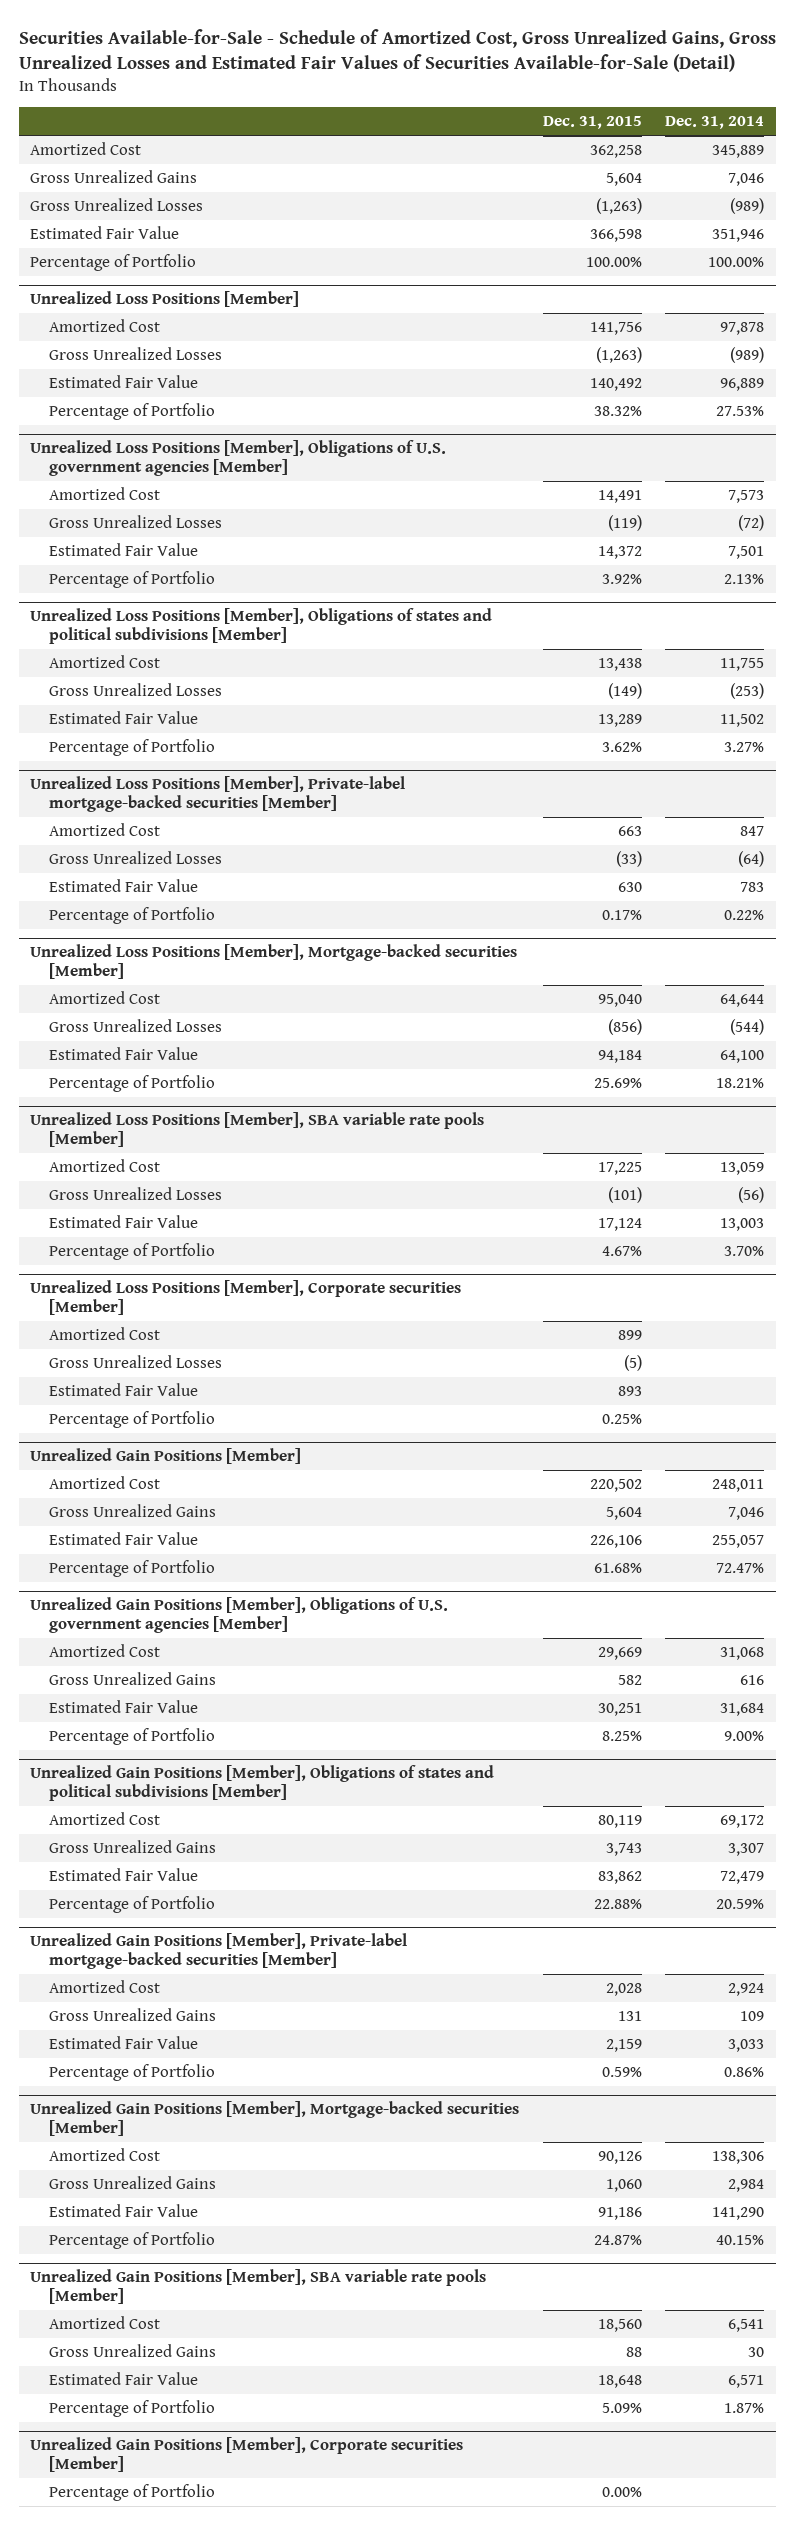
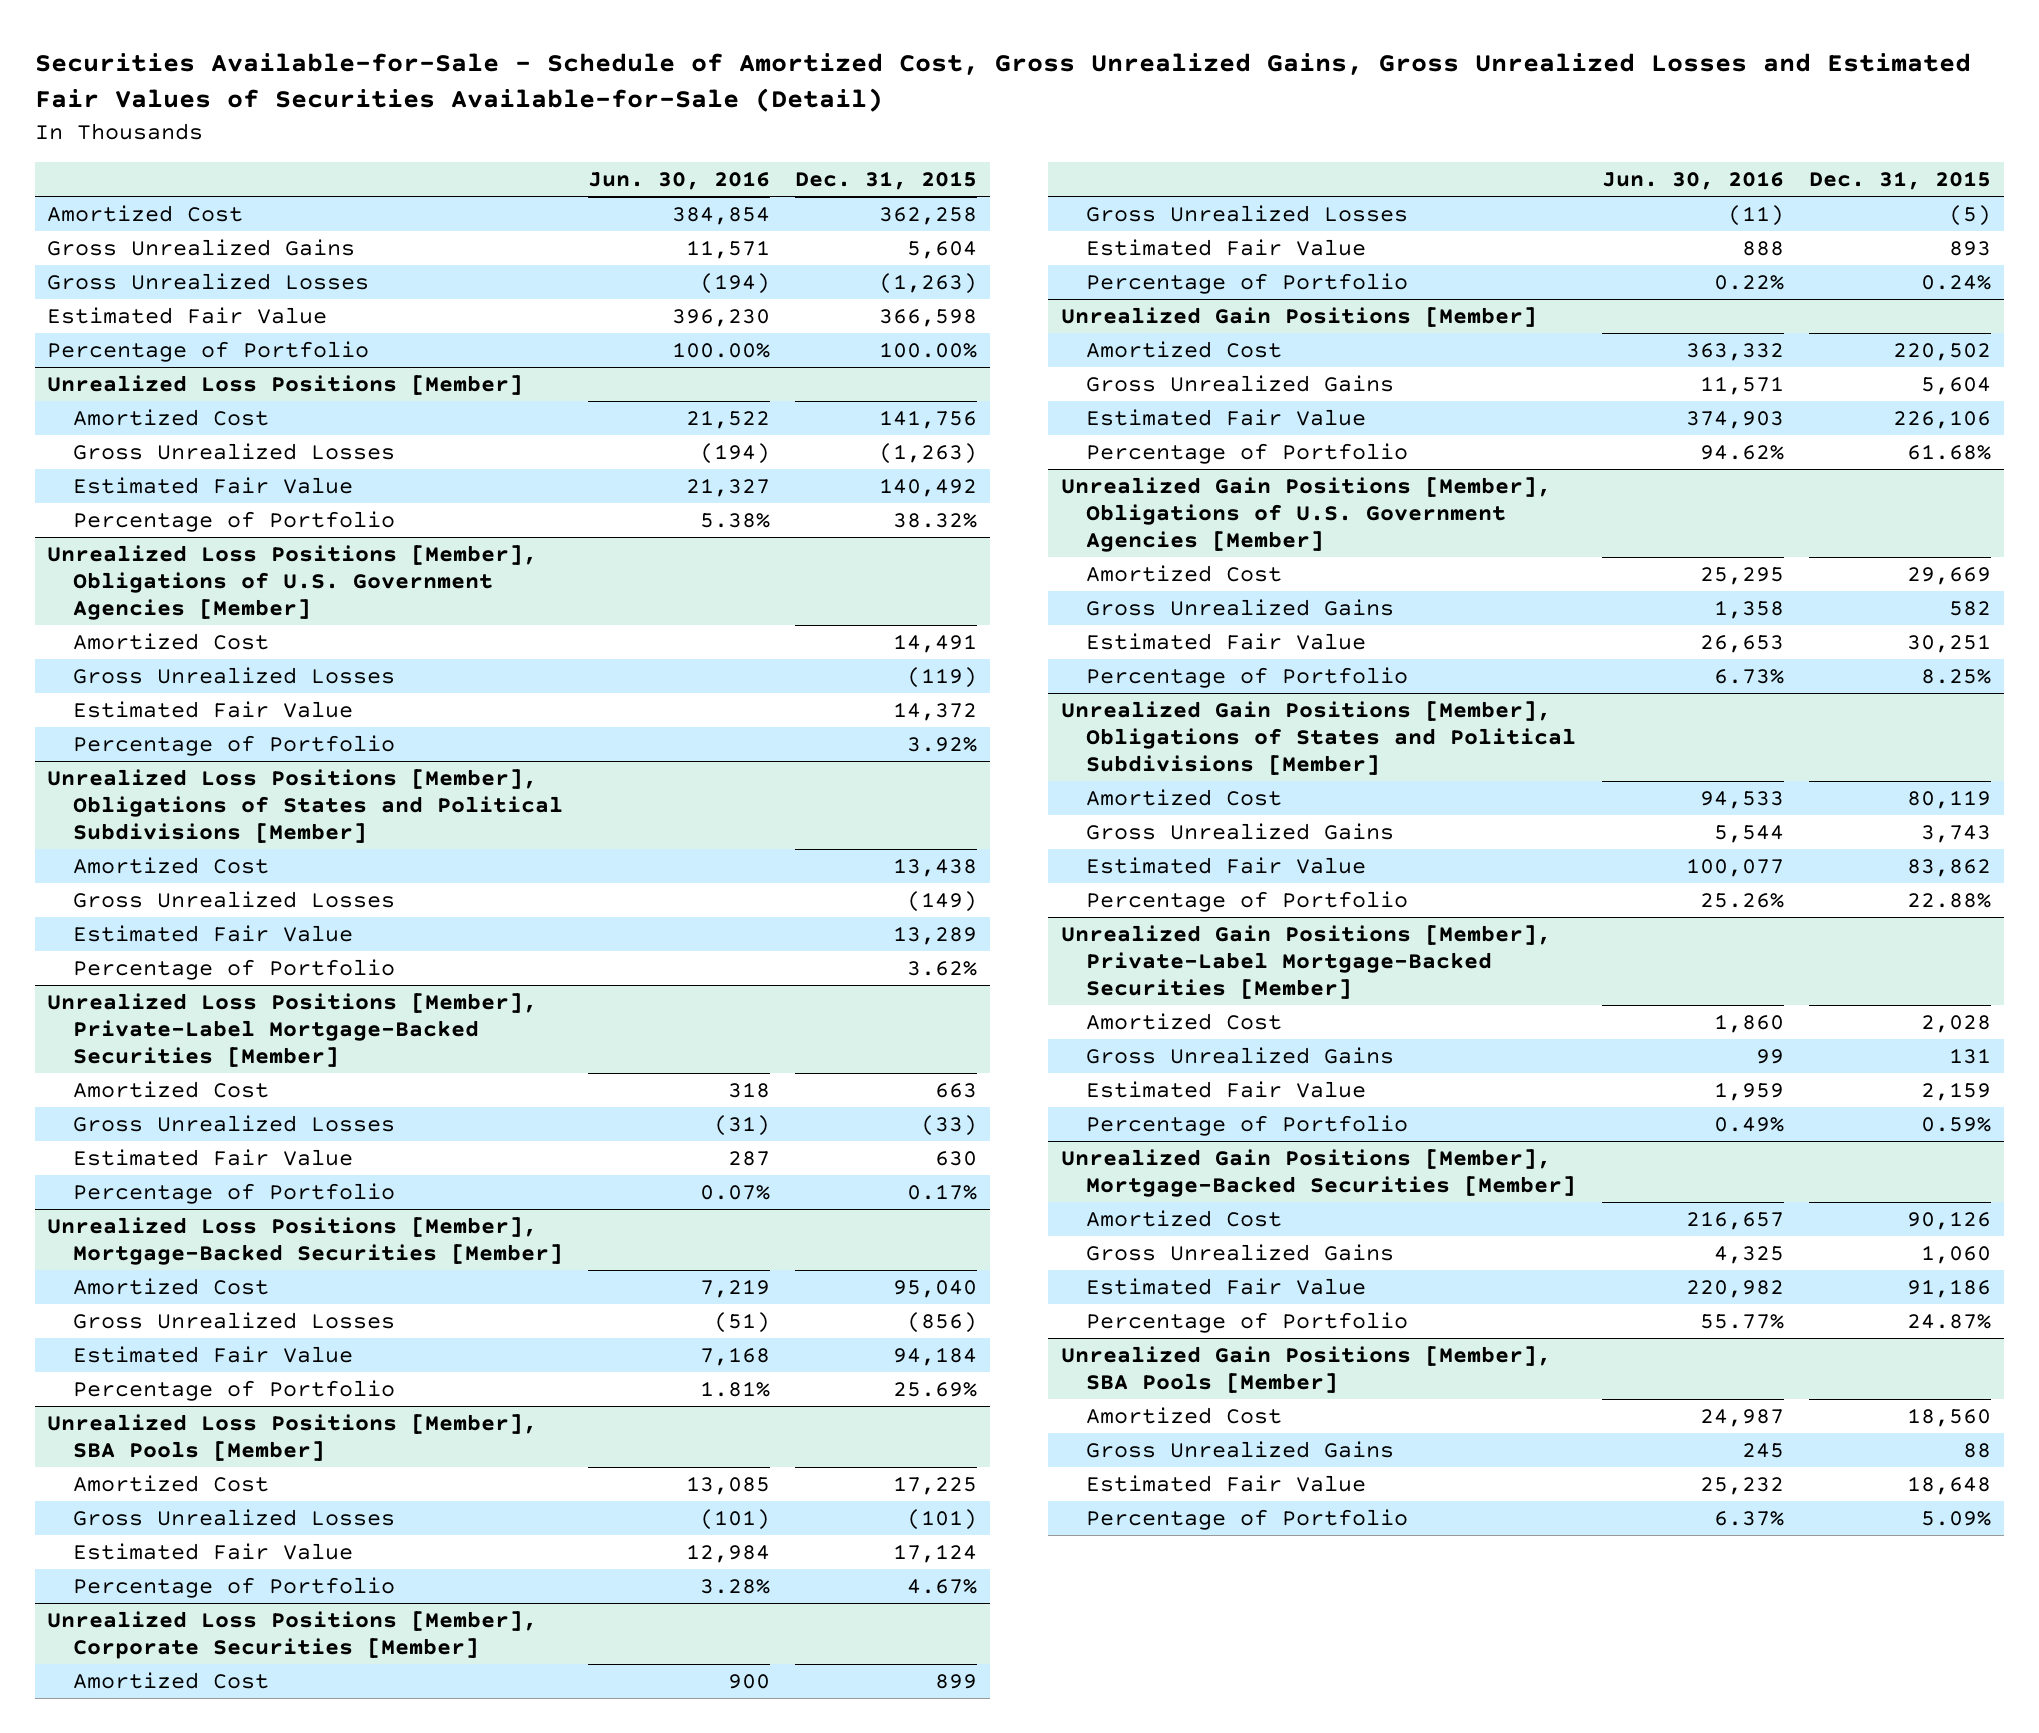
[665,116,765,130] Dec. 31, 2014 -> none
none -> [588,170,771,190] Jun. 30, 2016
[30,440,447,477] Unrealized Loss Positions [Member], Obligations of U.S. government agencies [Member] -> [47,544,538,621] Unrealized Loss Positions [Member], Obligations of U.S. Government Agencies [Member]
[30,608,493,645] Unrealized Loss Positions [Member], Obligations of states and political subdivisions [Member] -> [47,768,563,844] Unrealized Loss Positions [Member], Obligations of States and Political Subdivisions [Member]
[30,776,406,813] Unrealized Loss Positions [Member], Private-label mortgage-backed securities [Member] -> [47,992,538,1068] Unrealized Loss Positions [Member], Private-Label Mortgage-Backed Securities [Member]
[30,944,518,980] Unrealized Loss Positions [Member], Mortgage-backed securities [Member] -> [47,1216,563,1266] Unrealized Loss Positions [Member], Mortgage-Backed Securities [Member]
[30,1112,485,1148] Unrealized Loss Positions [Member], SBA variable rate pools [Member] -> [47,1413,538,1462] Unrealized Loss Positions [Member], SBA Pools [Member]
[30,1280,462,1316] Unrealized Loss Positions [Member], Corporate securities [Member] -> [47,1610,538,1660] Unrealized Loss Positions [Member], Corporate Securities [Member]
[601,1413,642,1424] 0.25% -> [1921,274,1992,290] 0.24%
[30,1597,449,1634] Unrealized Gain Positions [Member], Obligations of U.S. government agencies [Member] -> [1061,476,1552,553] Unrealized Gain Positions [Member], Obligations of U.S. Government Agencies [Member]
[30,1765,495,1802] Unrealized Gain Positions [Member], Obligations of states and political subdivisions [Member] -> [1061,700,1577,776] Unrealized Gain Positions [Member], Obligations of States and Political Subdivisions [Member]
[30,1933,408,1970] Unrealized Gain Positions [Member], Private-label mortgage-backed securities [Member] -> [1061,924,1552,1000] Unrealized Gain Positions [Member], Private-Label Mortgage-Backed Securities [Member]
[30,2101,520,2137] Unrealized Gain Positions [Member], Mortgage-backed securities [Member] -> [1061,1148,1577,1198] Unrealized Gain Positions [Member], Mortgage-Backed Securities [Member]
[30,2269,487,2305] Unrealized Gain Positions [Member], SBA variable rate pools [Member] -> [1061,1345,1552,1394] Unrealized Gain Positions [Member], SBA Pools [Member]
[30,2437,464,2473] Unrealized Gain Positions [Member], Corporate securities [Member] -> none
[49,2483,216,2501] Percentage of Portfolio -> none

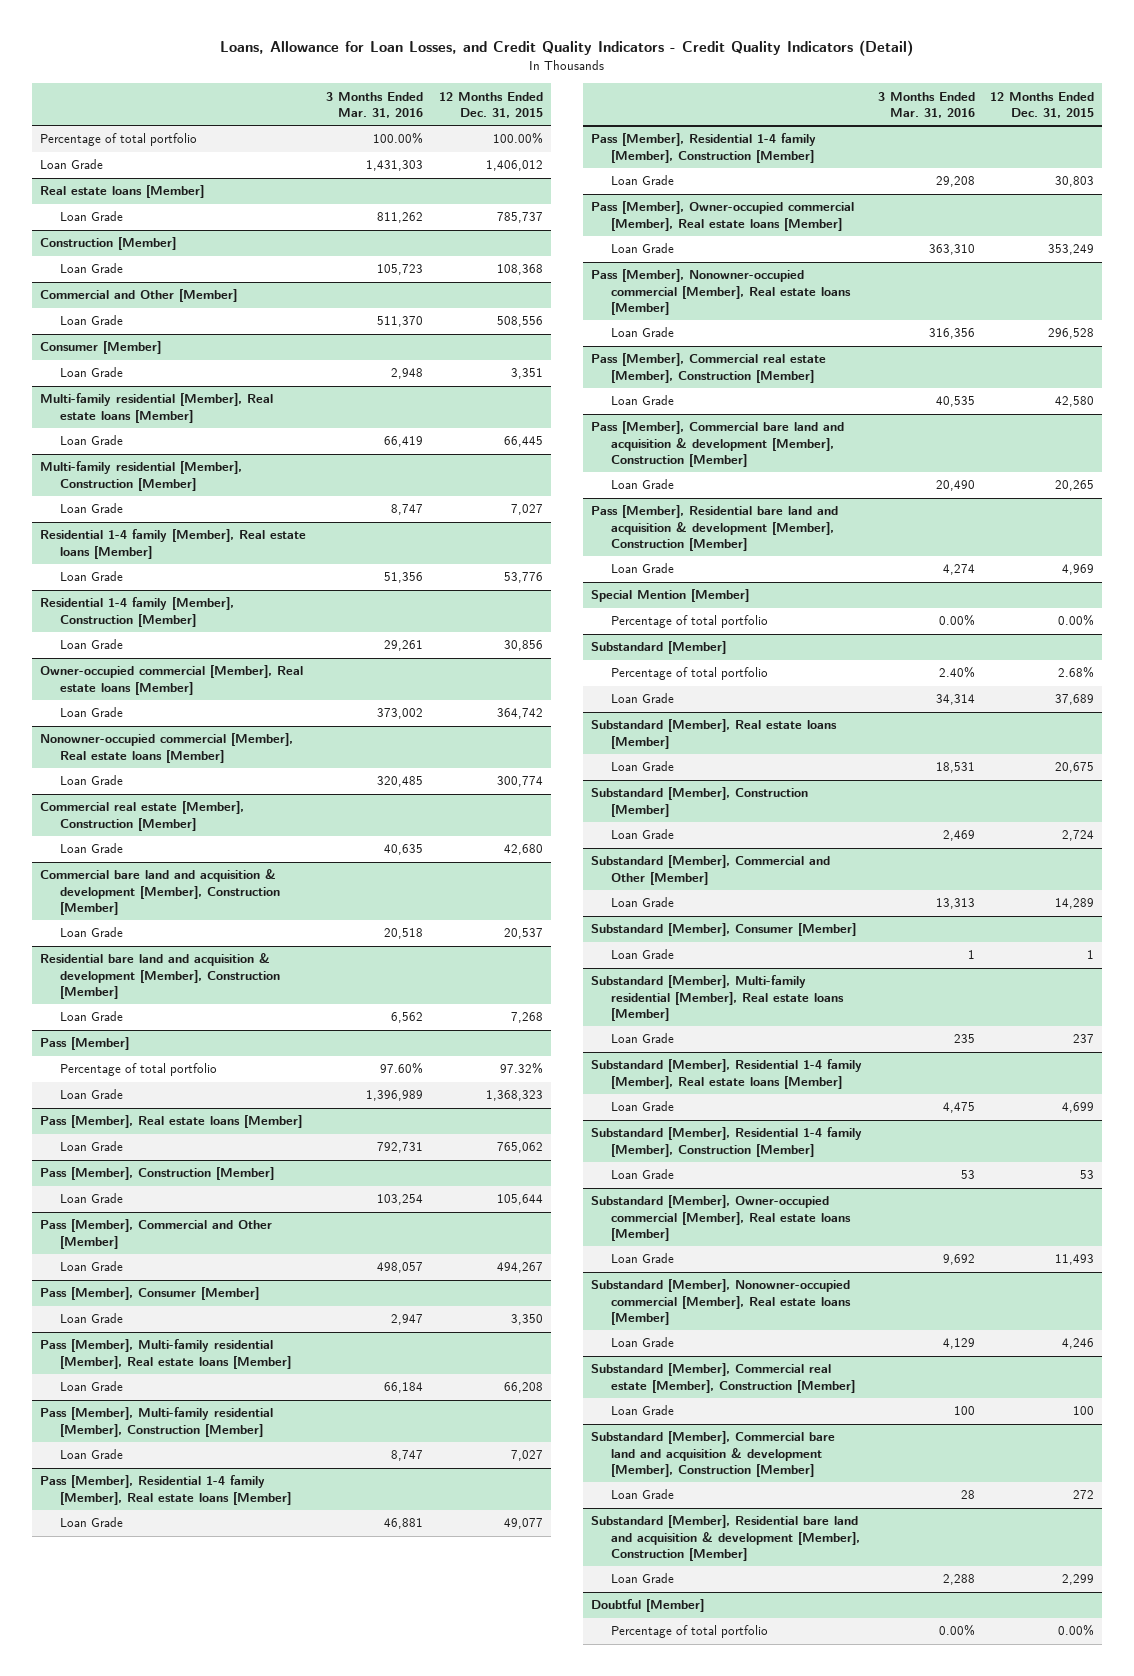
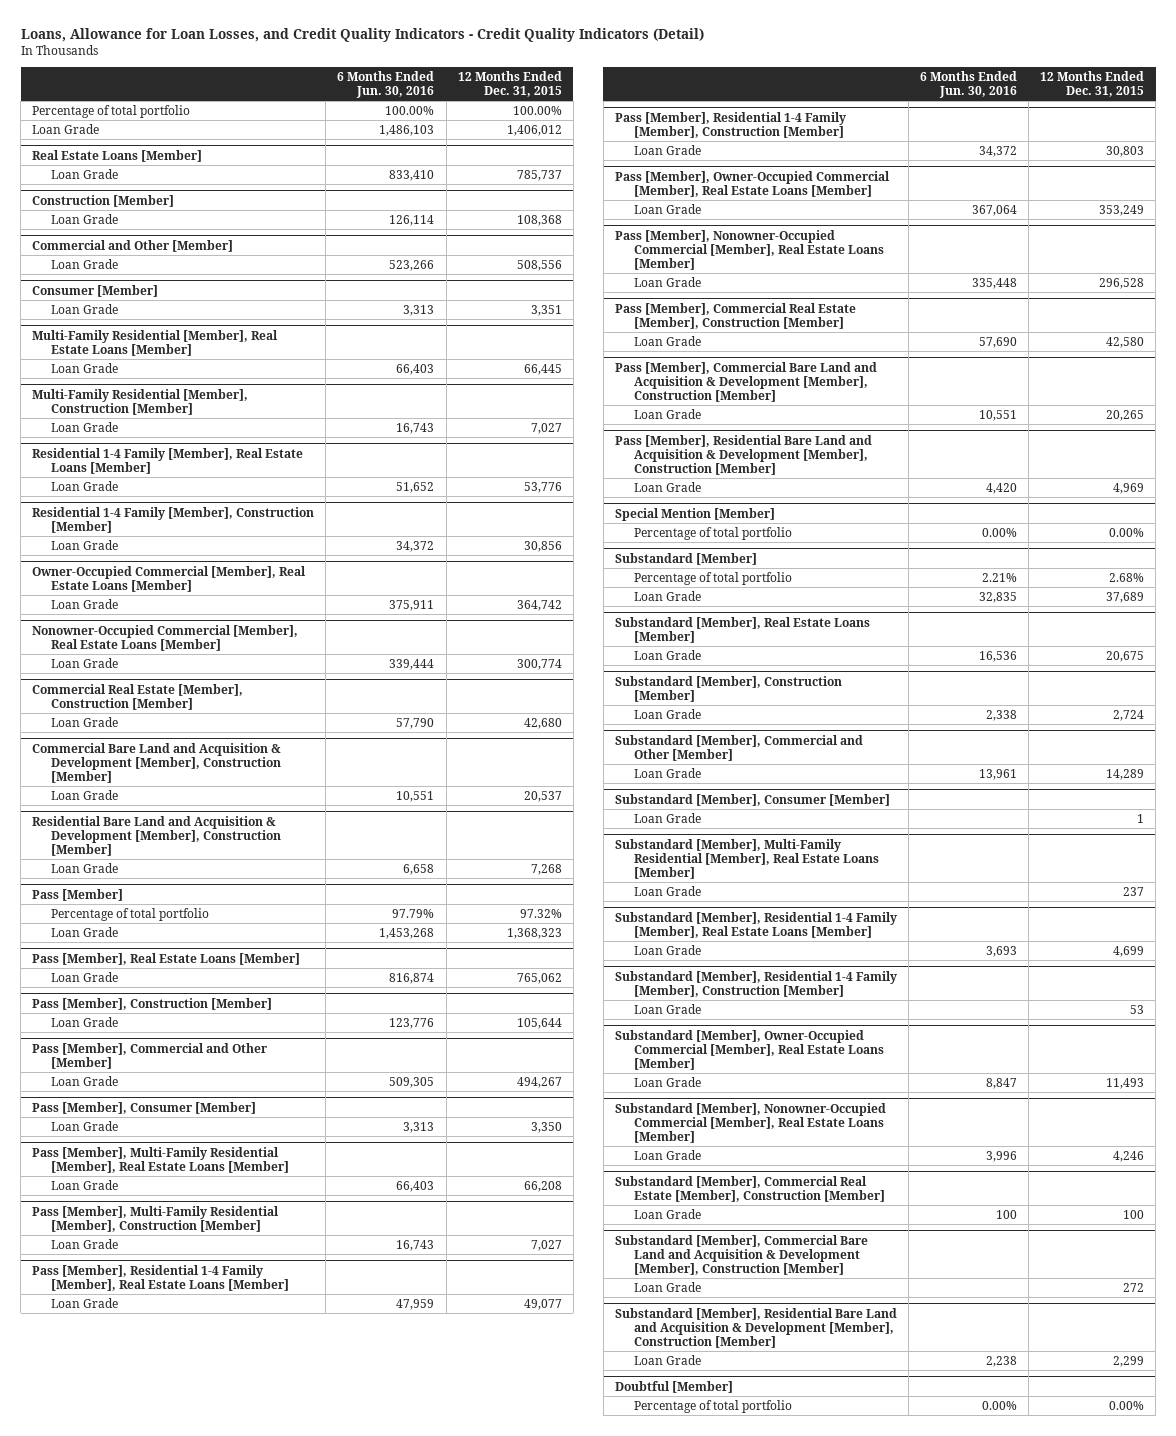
[326,91,424,118] 3 Months Ended Mar. 31, 2016 -> none
none -> [337,71,435,98] 6 Months Ended Jun. 30, 2016
[39,185,204,199] Real estate loans [Member] -> [32,149,203,162] Real Estate Loans [Member]
[39,393,273,423] Multi-family residential [Member], Real estate loans [Member] -> [32,329,279,356] Multi-Family Residential [Member], Real Estate Loans [Member]
[39,461,242,491] Multi-family residential [Member], Construction [Member] -> [32,388,249,415] Multi-Family Residential [Member], Construction [Member]
[39,529,306,559] Residential 1-4 family [Member], Real estate loans [Member] -> [32,447,304,474] Residential 1-4 Family [Member], Real Estate Loans [Member]
[39,597,234,627] Residential 1-4 family [Member], Construction [Member] -> [32,506,315,533] Residential 1-4 Family [Member], Construction [Member]
[39,665,303,695] Owner-occupied commercial [Member], Real estate loans [Member] -> [32,565,307,592] Owner-Occupied Commercial [Member], Real Estate Loans [Member]
[39,733,293,763] Nonowner-occupied commercial [Member], Real estate loans [Member] -> [32,624,299,651] Nonowner-Occupied Commercial [Member], Real Estate Loans [Member]
[39,801,244,831] Commercial real estate [Member], Construction [Member] -> [32,683,244,710] Commercial Real Estate [Member], Construction [Member]
[39,869,280,916] Commercial bare land and acquisition & development [Member], Construction [Member] -> [32,742,282,783] Commercial Bare Land and Acquisition & Development [Member], Construction [Member]
[39,953,280,1000] Residential bare land and acquisition & development [Member], Construction [Member] -> [32,815,282,856] Residential Bare Land and Acquisition & Development [Member], Construction [Member]
[39,1115,302,1129] Pass [Member], Real estate loans [Member] -> [32,952,301,965] Pass [Member], Real Estate Loans [Member]
[39,1339,291,1369] Pass [Member], Multi-family residential [Member], Real estate loans [Member] -> [32,1146,290,1173] Pass [Member], Multi-Family Residential [Member], Real Estate Loans [Member]
[39,1407,273,1437] Pass [Member], Multi-family residential [Member], Construction [Member] -> [32,1205,280,1232] Pass [Member], Multi-Family Residential [Member], Construction [Member]
[39,1475,291,1505] Pass [Member], Residential 1-4 family [Member], Real estate loans [Member] -> [32,1264,290,1291] Pass [Member], Residential 1-4 Family [Member], Real Estate Loans [Member]
[591,133,817,163] Pass [Member], Residential 1-4 family [Member], Construction [Member] -> [614,111,846,138] Pass [Member], Residential 1-4 Family [Member], Construction [Member]
[591,201,855,231] Pass [Member], Owner-occupied commercial [Member], Real estate loans [Member] -> [614,170,890,197] Pass [Member], Owner-Occupied Commercial [Member], Real Estate Loans [Member]
[591,269,852,316] Pass [Member], Nonowner-occupied commercial [Member], Real estate loans [Member] -> [614,229,884,270] Pass [Member], Nonowner-Occupied Commercial [Member], Real Estate Loans [Member]
[591,353,827,383] Pass [Member], Commercial real estate [Member], Construction [Member] -> [614,302,856,329] Pass [Member], Commercial Real Estate [Member], Construction [Member]
[591,421,845,468] Pass [Member], Commercial bare land and acquisition & development [Member], Construction [Member] -> [614,361,877,402] Pass [Member], Commercial Bare Land and Acquisition & Development [Member], Construction [Member]
[591,505,839,552] Pass [Member], Residential bare land and acquisition & development [Member], Construction [Member] -> [614,434,872,475] Pass [Member], Residential Bare Land and Acquisition & Development [Member], Construction [Member]
[591,719,838,749] Substandard [Member], Real estate loans [Member] -> [614,616,870,643] Substandard [Member], Real Estate Loans [Member]
[591,975,845,1022] Substandard [Member], Multi-family residential [Member], Real estate loans [Member] -> [614,838,879,879] Substandard [Member], Multi-Family Residential [Member], Real Estate Loans [Member]
[591,1059,863,1089] Substandard [Member], Residential 1-4 family [Member], Real estate loans [Member] -> [614,911,897,938] Substandard [Member], Residential 1-4 Family [Member], Real Estate Loans [Member]
[591,1127,863,1157] Substandard [Member], Residential 1-4 family [Member], Construction [Member] -> [614,970,897,997] Substandard [Member], Residential 1-4 Family [Member], Construction [Member]
[591,1195,852,1242] Substandard [Member], Owner-occupied commercial [Member], Real estate loans [Member] -> [614,1029,884,1070] Substandard [Member], Owner-Occupied Commercial [Member], Real Estate Loans [Member]
[591,1279,852,1326] Substandard [Member], Nonowner-occupied commercial [Member], Real estate loans [Member] -> [614,1102,886,1143] Substandard [Member], Nonowner-Occupied Commercial [Member], Real Estate Loans [Member]
[591,1363,856,1393] Substandard [Member], Commercial real estate [Member], Construction [Member] -> [614,1175,885,1202] Substandard [Member], Commercial Real Estate [Member], Construction [Member]
[591,1431,836,1478] Substandard [Member], Commercial bare land and acquisition & development [Member], Construction [Member] -> [614,1234,868,1275] Substandard [Member], Commercial Bare Land and Acquisition & Development [Member], Construction [Member]
[591,1515,861,1562] Substandard [Member], Residential bare land and acquisition & development [Member], Construction [Member] -> [614,1307,897,1348] Substandard [Member], Residential Bare Land and Acquisition & Development [Member], Construction [Member]

